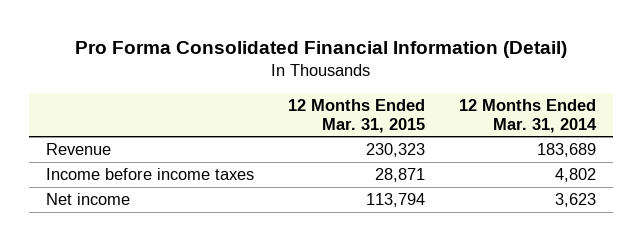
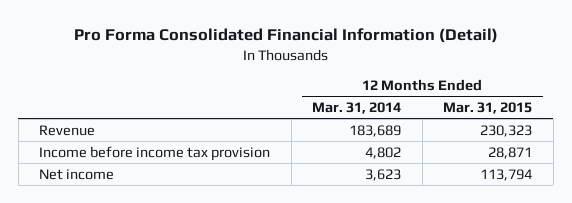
[45,167,254,180] Income before income taxes -> [39,145,271,161] Income before income tax provision

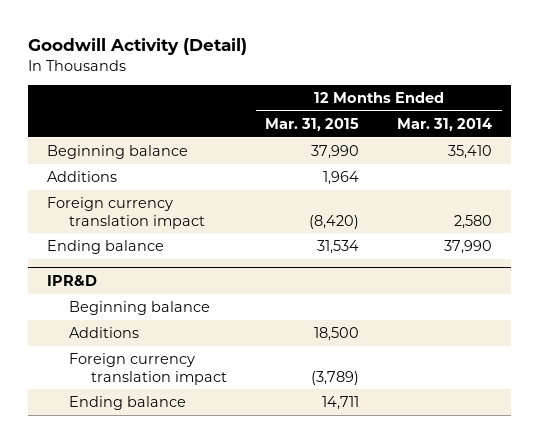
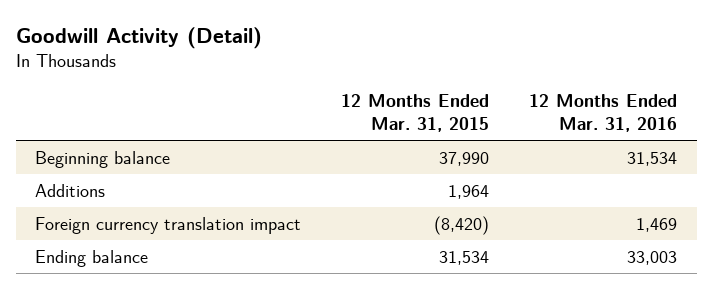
[397,118,493,132] Mar. 31, 2014 -> none
none -> [529,94,678,132] 12 Months Ended Mar. 31, 2016
[46,274,97,286] IPR&D -> none
[69,301,211,316] Beginning balance -> none
[69,327,140,339] Additions -> none
[69,353,228,385] Foreign currency translation impact -> none
[69,396,187,411] Ending balance -> none

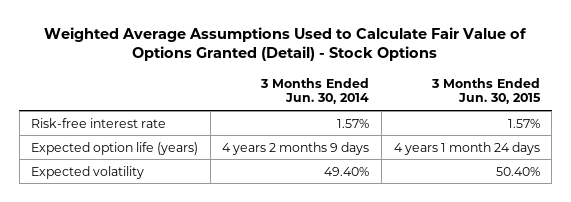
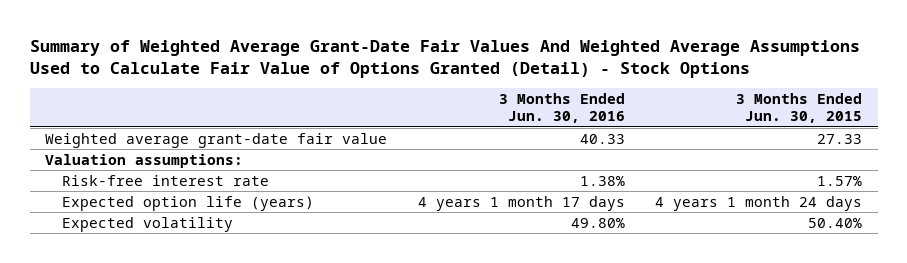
[44,26,528,62] Weighted Average Assumptions Used to Calculate Fair Value of Options Granted (Detail) - Stock Options -> [29,39,860,78] Summary of Weighted Average Grant-Date Fair Values And Weighted Average Assumptions Used to Calculate Fair Value of Options Granted (Detail) - Stock Options
[260,77,370,105] 3 Months Ended Jun. 30, 2014 -> none
none -> [498,92,625,124] 3 Months Ended Jun. 30, 2016
none -> [44,132,387,148] Weighted average grant-date fair value
none -> [44,153,243,168] Valuation assumptions:

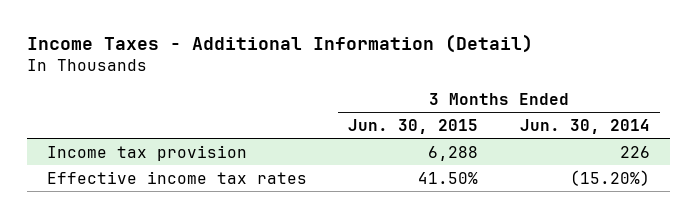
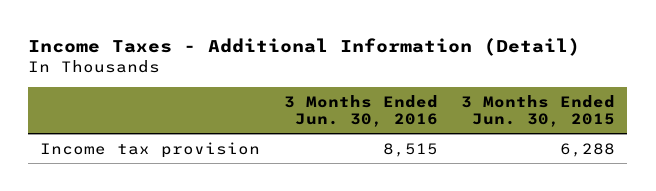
[519,118,650,134] Jun. 30, 2014 -> none
none -> [283,94,438,128] 3 Months Ended Jun. 30, 2016
[47,170,308,184] Effective income tax rates -> none

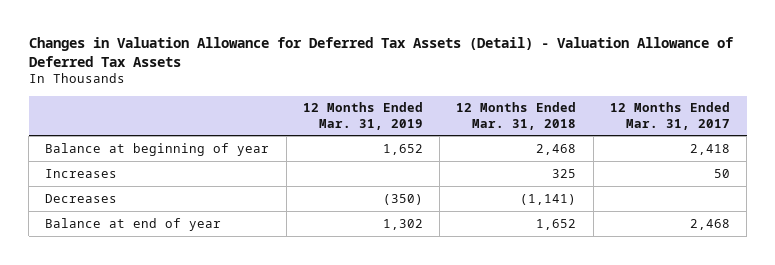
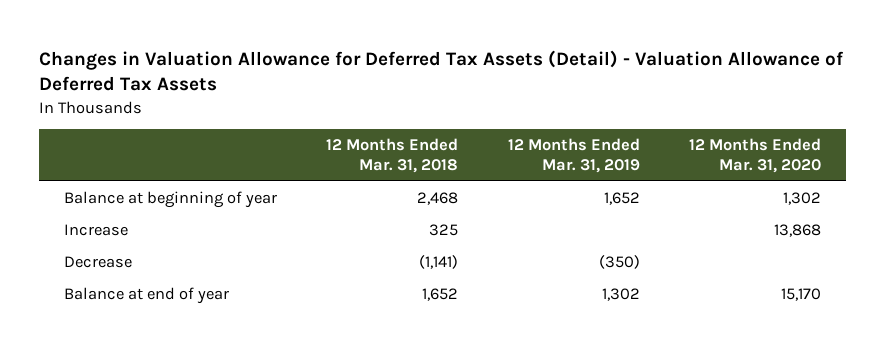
[610,102,731,130] 12 Months Ended Mar. 31, 2017 -> none
none -> [689,138,822,173] 12 Months Ended Mar. 31, 2020
[45,168,118,178] Increases -> [63,224,128,237] Increase
[45,193,118,203] Decreases -> [63,256,132,269] Decrease

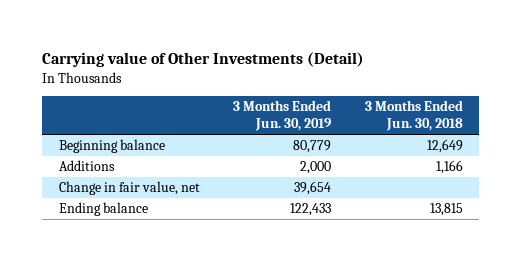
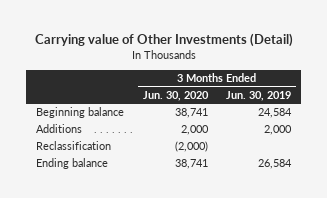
[364,100,463,132] 3 Months Ended Jun. 30, 2018 -> none
none -> [142,90,209,101] Jun. 30, 2020
[293,140,332,154] 80,779 -> [258,108,293,119] 24,584
[58,181,200,196] Change in fair value, net -> none
none -> [35,141,111,151] Reclassification
[290,203,332,217] 122,433 -> [258,159,293,170] 26,584

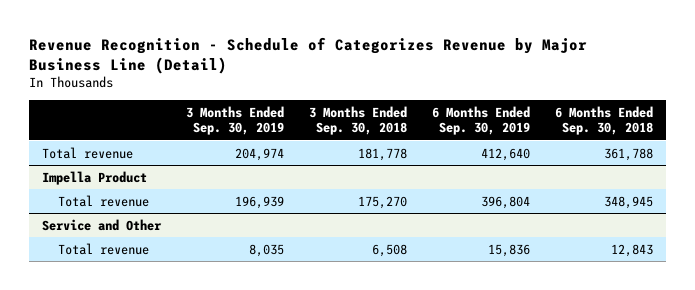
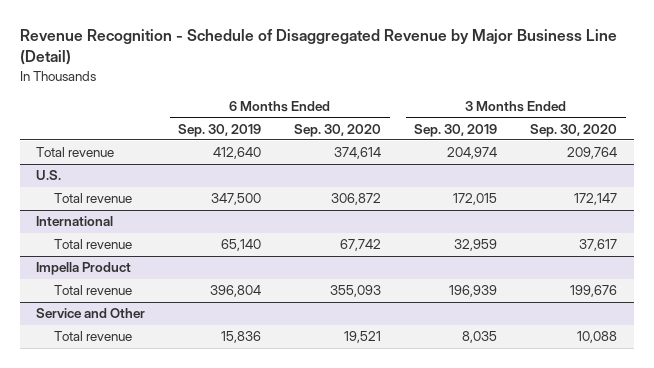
[29,36,588,74] Revenue Recognition - Schedule of Categorizes Revenue by Major Business Line (Detail) -> [19,29,617,66] Revenue Recognition - Schedule of Disaggregated Revenue by Major Business Line (Detail)
[309,106,408,136] 3 Months Ended Sep. 30, 2018 -> none
[555,106,654,136] 6 Months Ended Sep. 30, 2018 -> none
none -> [294,123,382,137] Sep. 30, 2020
none -> [530,123,618,137] Sep. 30, 2020
none -> [36,170,62,181] U.S.
none -> [54,193,133,204] Total revenue
none -> [36,216,114,227] International
none -> [54,239,133,250] Total revenue

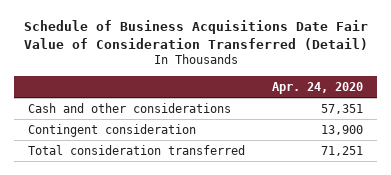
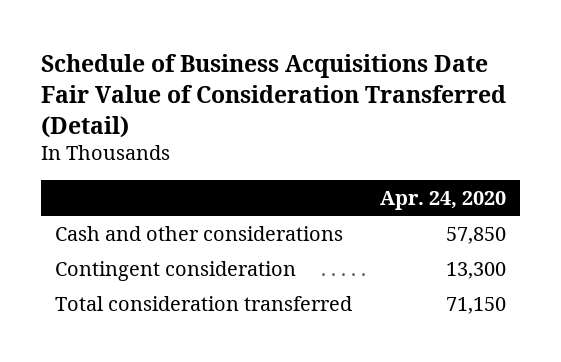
[321,103,364,114] 57,351 -> [446,226,507,244] 57,850
[321,124,364,135] 13,900 -> [446,261,507,279] 13,300
[321,145,364,156] 71,251 -> [446,296,507,314] 71,150

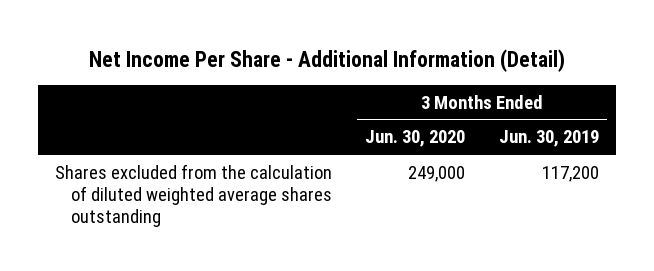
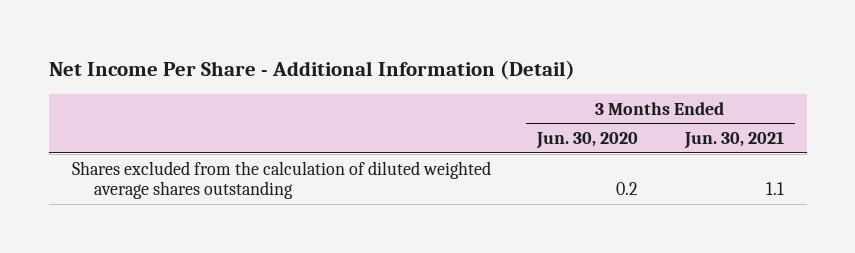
[498,130,599,148] Jun. 30, 2019 -> none
none -> [683,131,784,150] Jun. 30, 2021
[408,165,466,182] 249,000 -> [616,182,639,196] 0.2

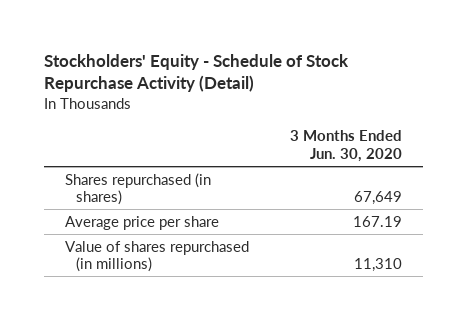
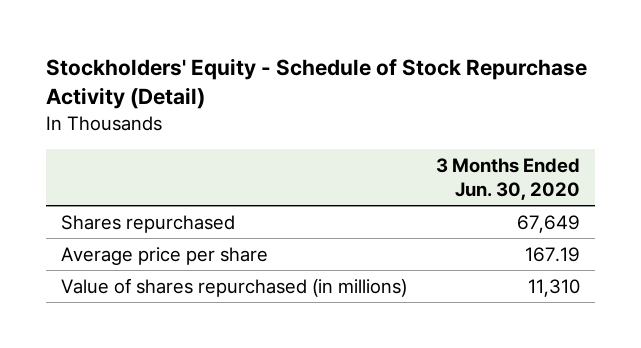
[64,172,211,206] Shares repurchased (in shares) -> [60,214,235,233] Shares repurchased

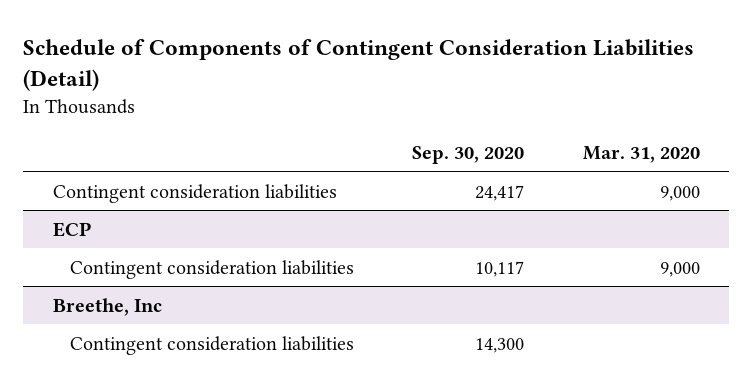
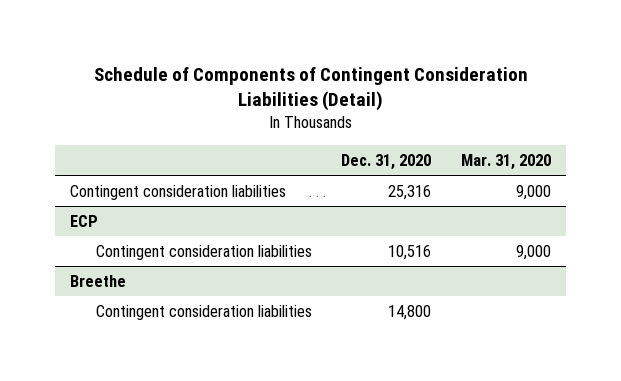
[412,145,525,164] Sep. 30, 2020 -> none
none -> [341,153,432,170] Dec. 31, 2020
[52,297,162,316] Breethe, Inc -> [70,274,127,287] Breethe

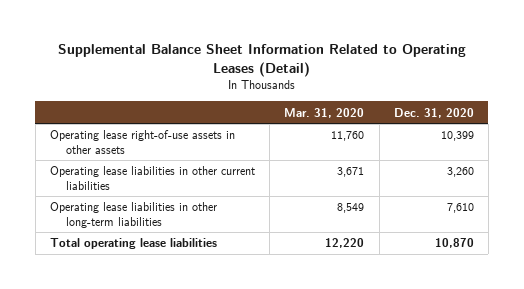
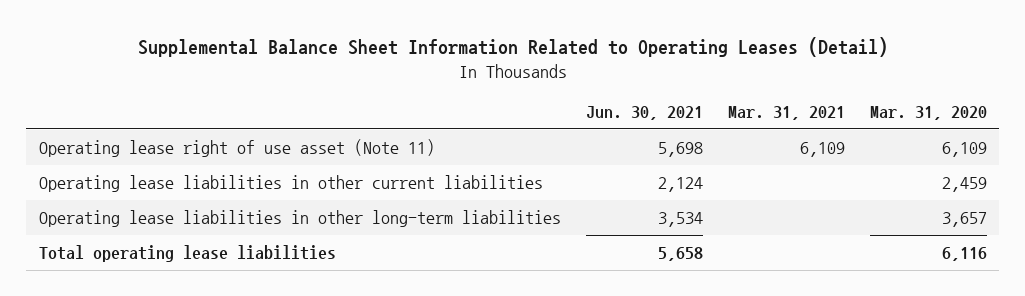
[393,107,474,118] Dec. 31, 2020 -> none
none -> [585,106,703,121] Jun. 30, 2021
none -> [727,106,845,121] Mar. 31, 2021
[49,130,235,154] Operating lease right-of-use assets in other assets -> [38,138,435,157] Operating lease right of use asset (Note 11)
[331,131,365,142] 11,760 -> [941,141,987,157] 6,109
[337,167,365,178] 3,671 -> [941,176,987,192] 2,459
[337,203,365,214] 8,549 -> [941,211,987,227] 3,657
[325,238,365,249] 12,220 -> [941,246,987,261] 6,116

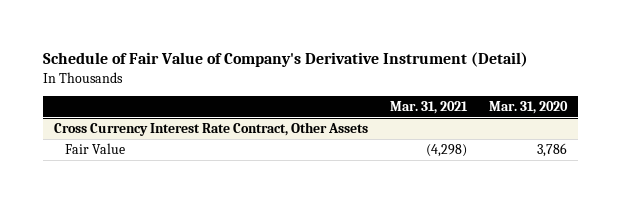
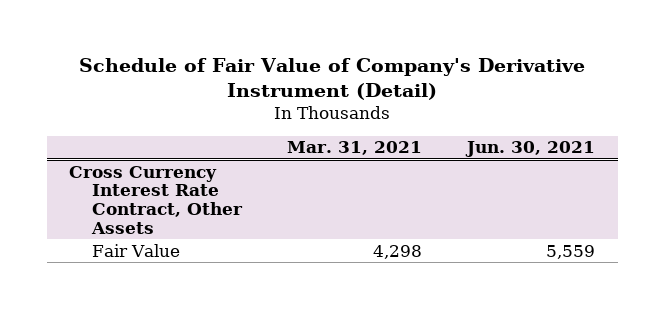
[488,101,568,115] Mar. 31, 2020 -> none
none -> [465,141,596,158] Jun. 30, 2021
[425,143,467,157] (4,298) -> [373,244,423,259] 4,298

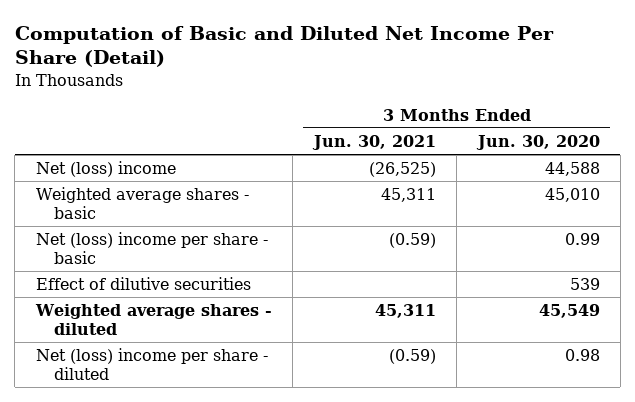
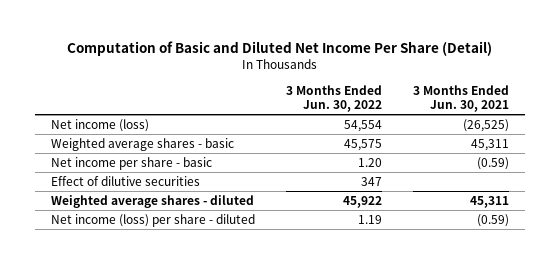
[475,134,600,150] Jun. 30, 2020 -> none
none -> [286,84,383,113] 3 Months Ended Jun. 30, 2022
[35,160,176,177] Net (loss) income -> [50,118,149,132] Net income (loss)
[35,231,268,265] Net (loss) income per share - basic -> [50,156,212,170] Net income per share - basic
[35,347,268,381] Net (loss) income per share - diluted -> [50,213,255,227] Net income (loss) per share - diluted

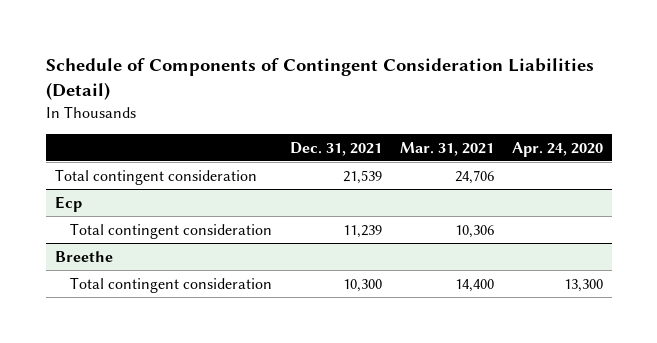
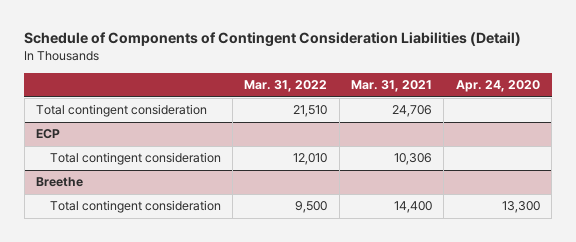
[289,141,382,156] Dec. 31, 2021 -> none
none -> [244,80,328,93] Mar. 31, 2022
[54,195,82,212] Ecp -> [35,129,60,140] ECP

